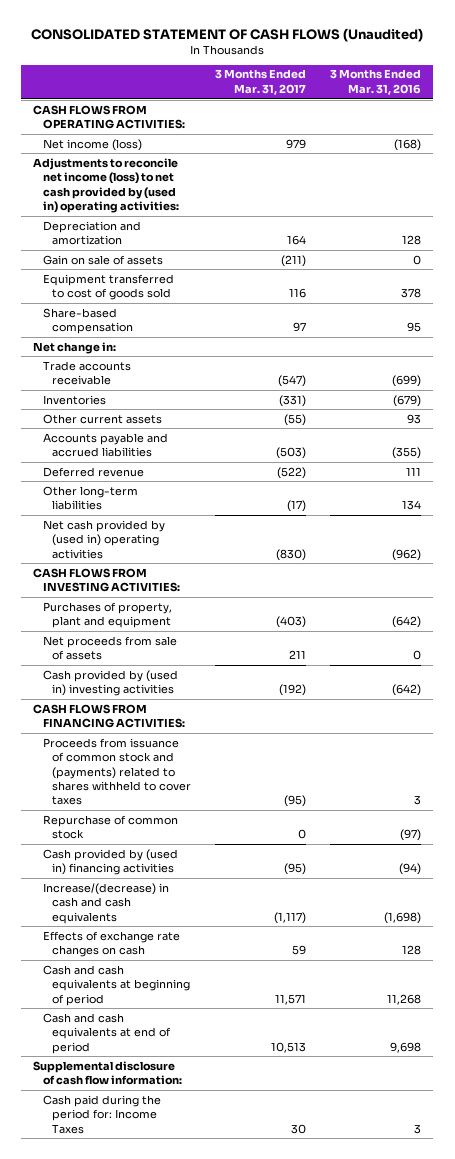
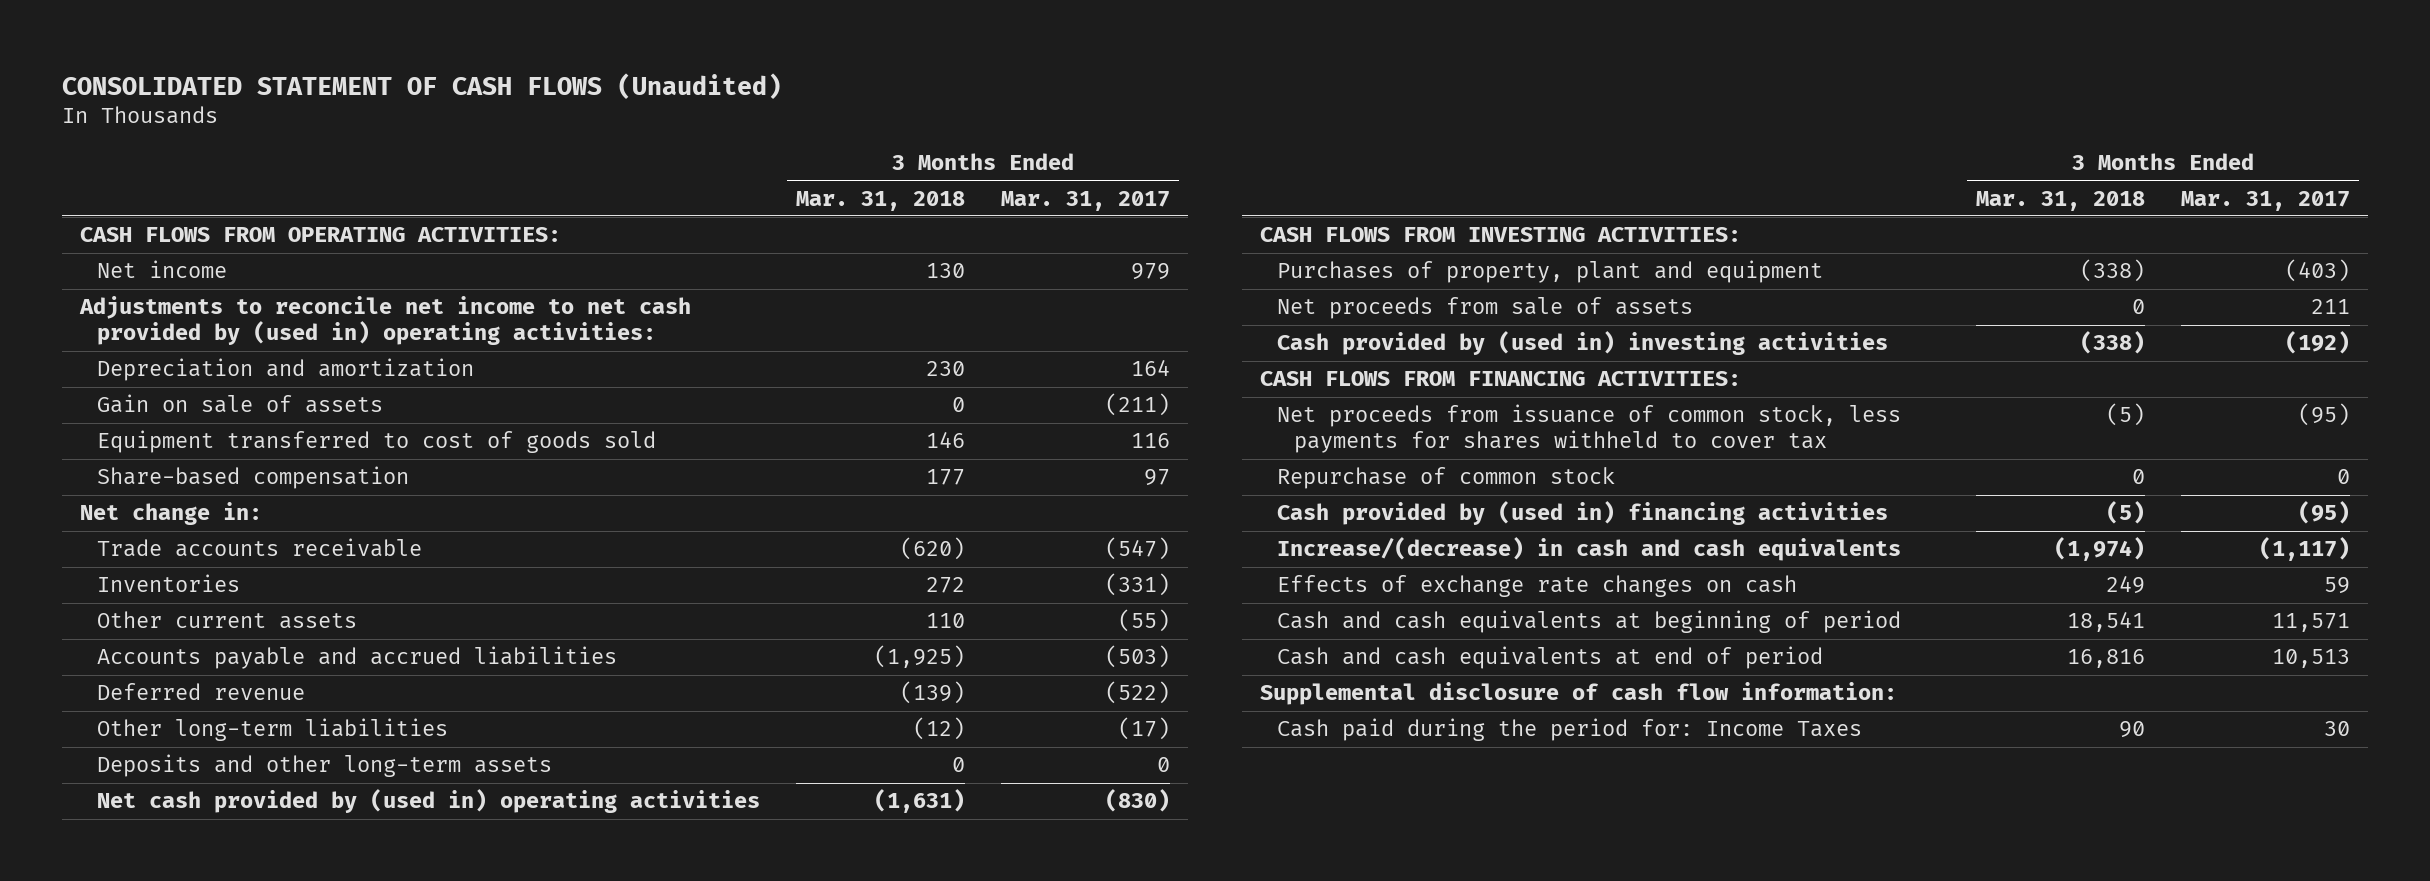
[330,69,422,95] 3 Months Ended Mar. 31, 2016 -> none
none -> [795,190,965,211] Mar. 31, 2018
[42,138,142,151] Net income (loss) -> [96,260,227,279] Net income
[33,157,179,213] Adjustments to reconcile net income (loss) to net cash provided by (used in) operating activities: -> [78,296,691,346] Adjustments to reconcile net income to net cash provided by (used in) operating activities:
none -> [96,754,552,778] Deposits and other long-term assets
[42,737,192,806] Proceeds from issuance of common stock and (payments) related to shares withheld to cover taxes -> [1276,404,1901,454] Net proceeds from issuance of common stock, less payments for shares withheld to cover tax

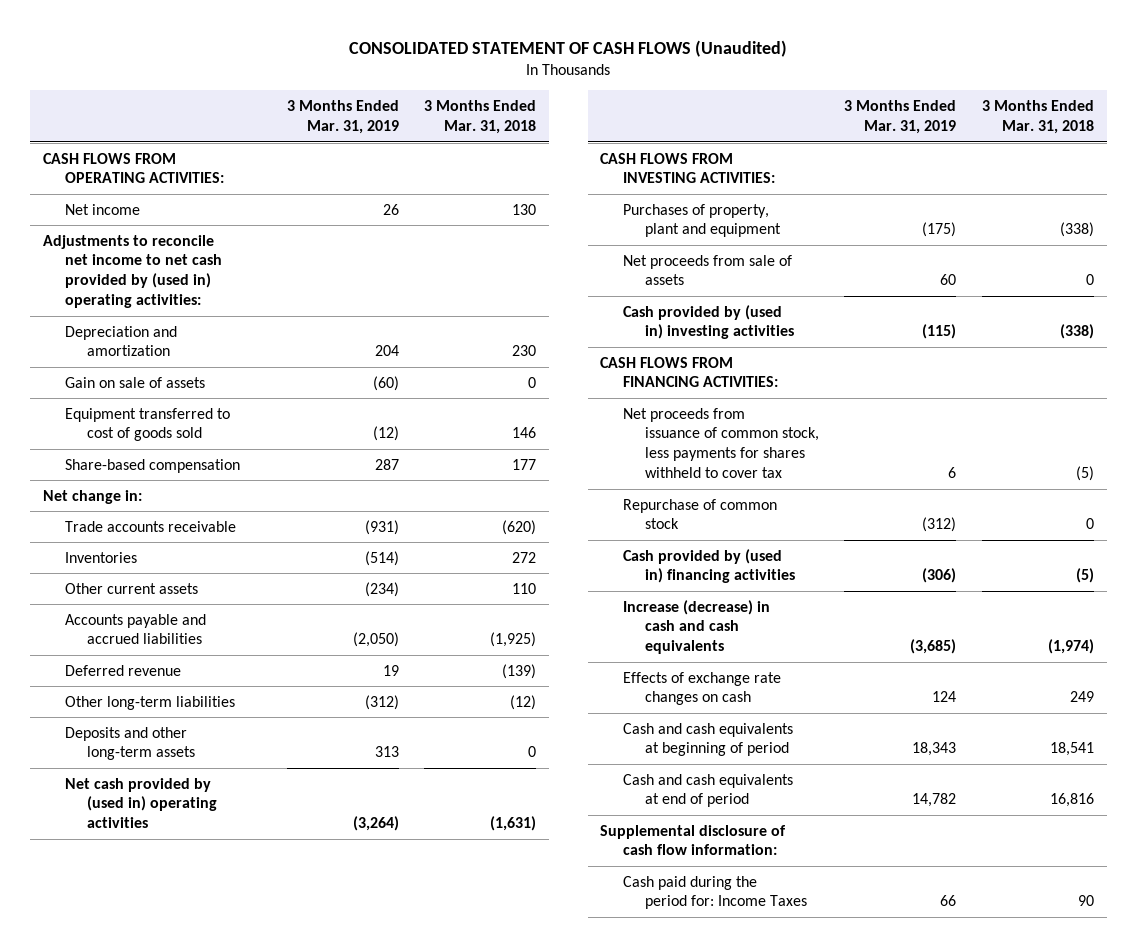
[1001,190,1171,211] Mar. 31, 2017 -> none
none -> [286,100,399,134] 3 Months Ended Mar. 31, 2019
[1276,537,1901,562] Increase/(decrease) in cash and cash equivalents -> [622,599,770,655] Increase (decrease) in cash and cash equivalents

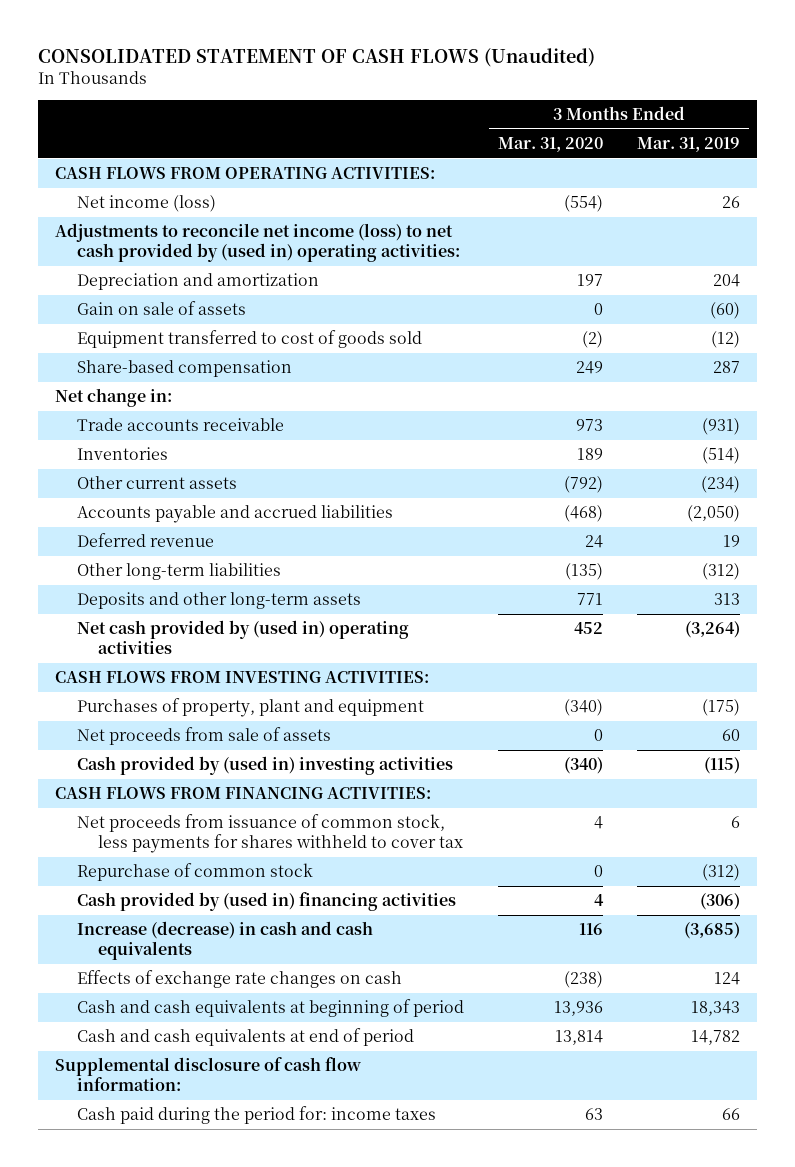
[424,100,537,134] 3 Months Ended Mar. 31, 2018 -> none
none -> [497,137,603,153] Mar. 31, 2020
[65,203,141,215] Net income -> [76,195,216,213] Net income (loss)
[42,234,223,309] Adjustments to reconcile net income to net cash provided by (used in) operating activities: -> [55,223,460,262] Adjustments to reconcile net income (loss) to net cash provided by (used in) operating activities:
[622,875,807,910] Cash paid during the period for: Income Taxes -> [76,1106,436,1125] Cash paid during the period for: income taxes

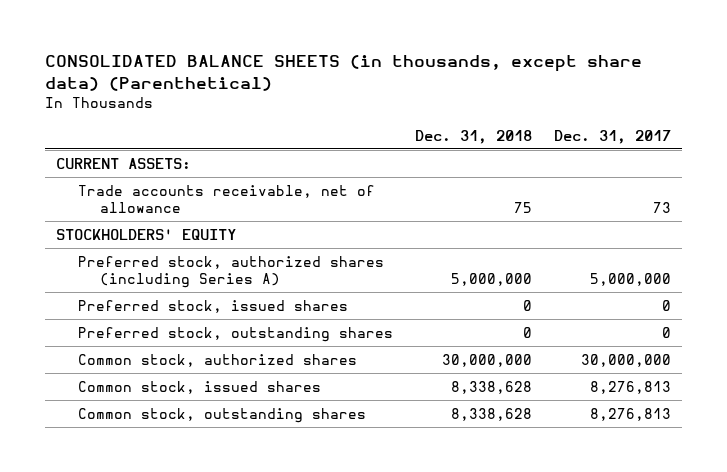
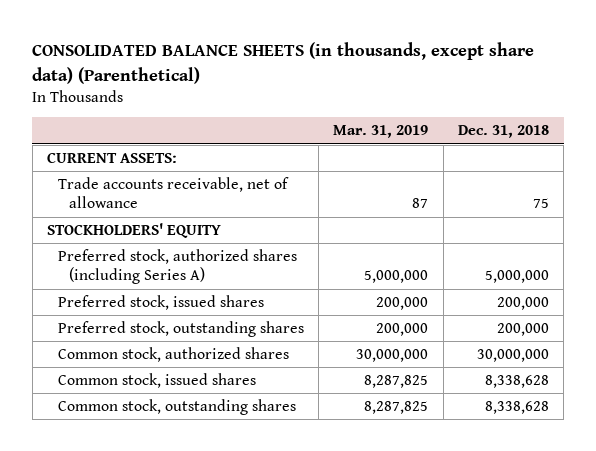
[553,129,671,144] Dec. 31, 2017 -> none
none -> [333,125,429,139] Mar. 31, 2019
[522,299,532,311] 0 -> [496,297,549,311] 200,000
[522,326,532,338] 0 -> [496,323,549,337] 200,000

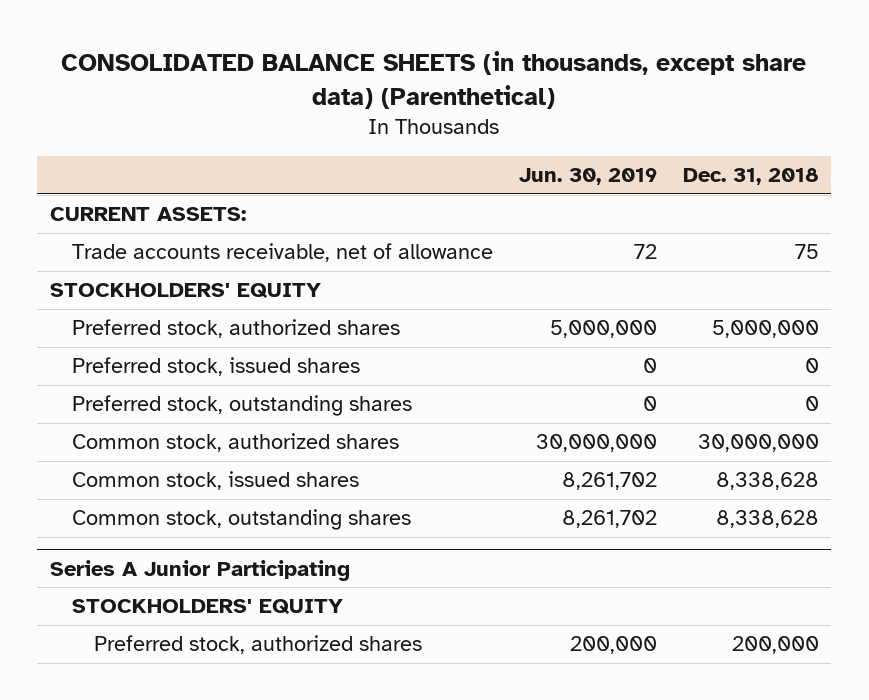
[333,125,429,139] Mar. 31, 2019 -> none
none -> [518,168,657,186] Jun. 30, 2019
[58,249,298,285] Preferred stock, authorized shares (including Series A) -> [72,319,401,339] Preferred stock, authorized shares
[496,297,549,311] 200,000 -> [804,358,819,374] 0
[496,323,549,337] 200,000 -> [804,396,819,412] 0
none -> [50,560,351,582] Series A Junior Participating
none -> [72,599,344,616] STOCKHOLDERS' EQUITY
none -> [94,635,423,655] Preferred stock, authorized shares

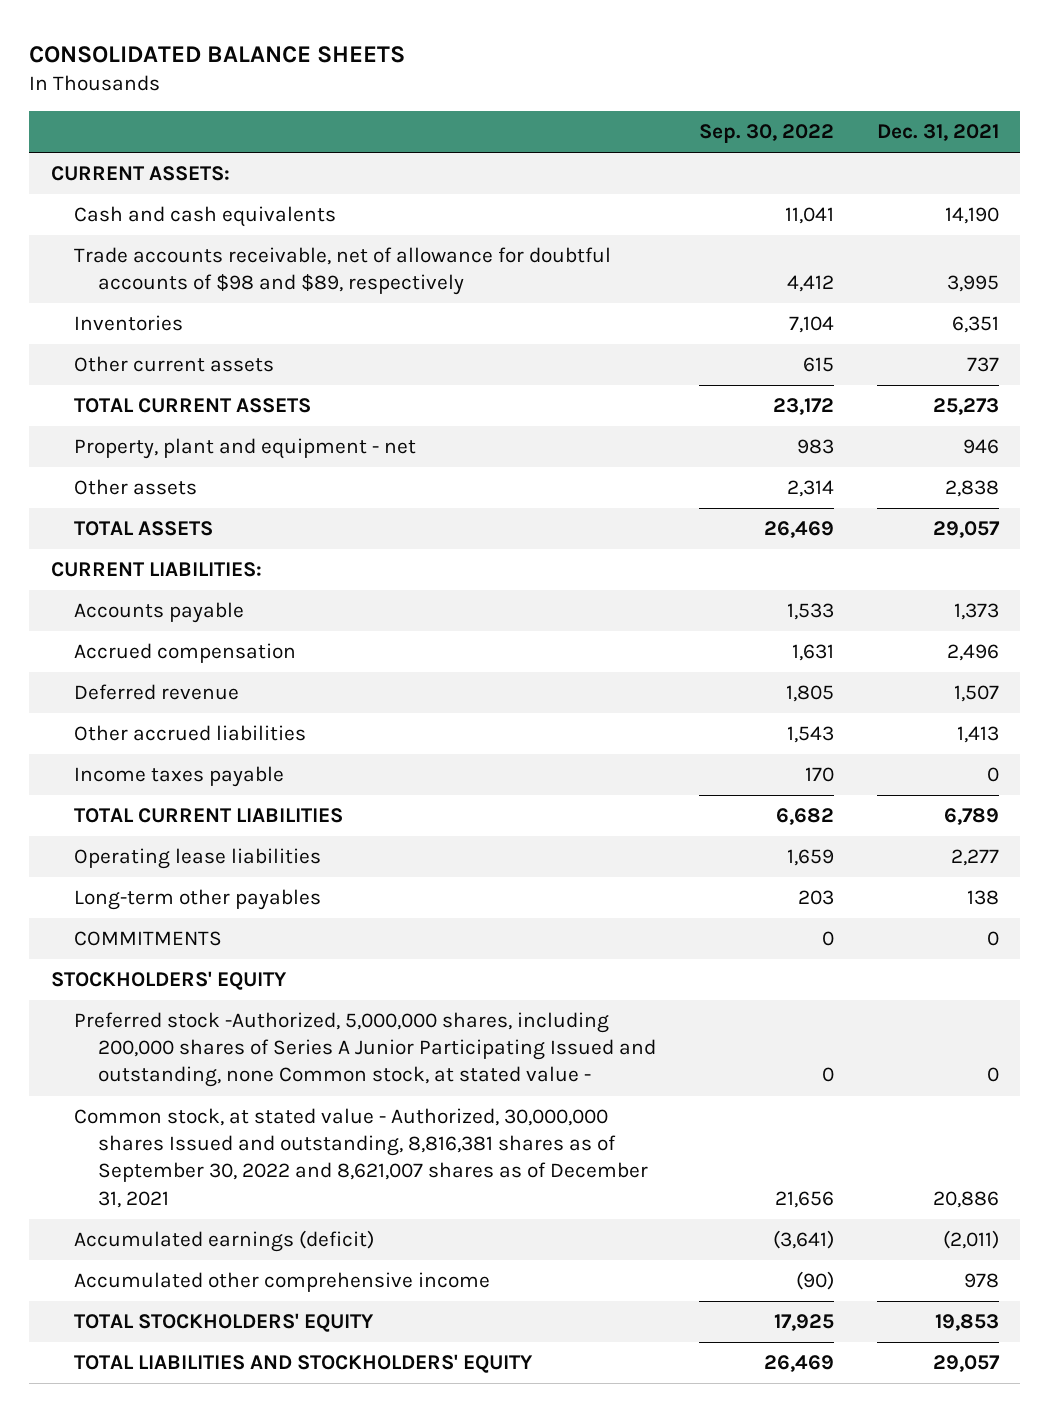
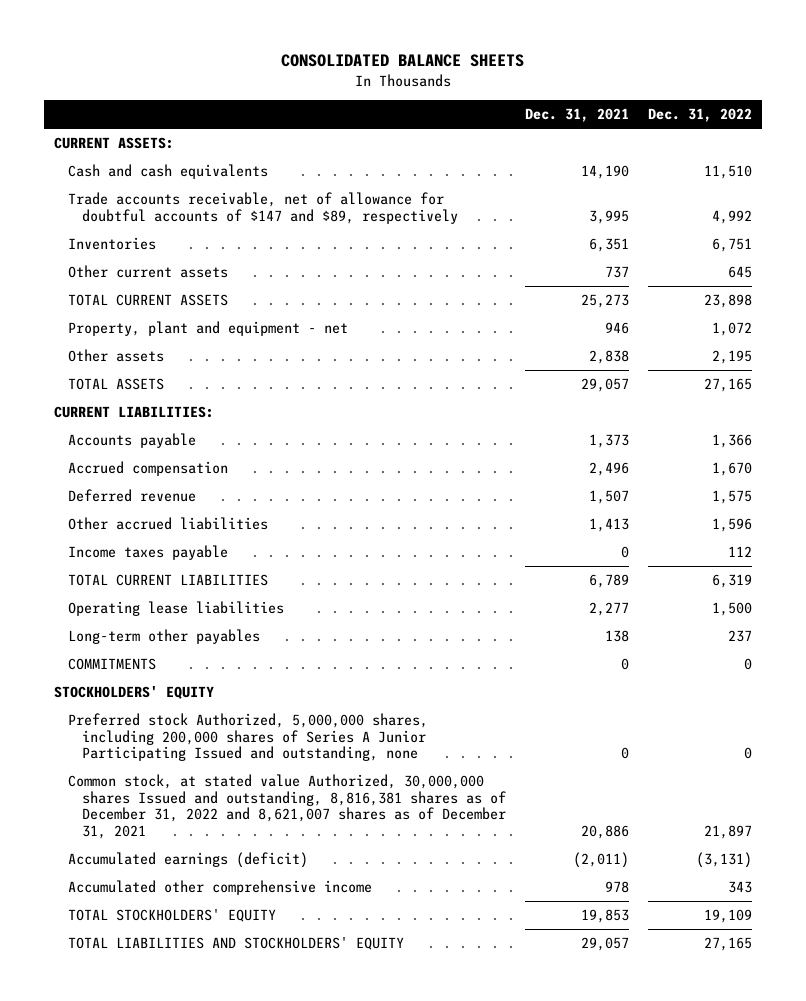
[698,124,834,144] Sep. 30, 2022 -> none
none -> [648,108,753,123] Dec. 31, 2022
[74,247,612,296] Trade accounts receivable, net of allowance for doubtful accounts of $98 and $89, respectively -> [67,192,458,224] Trade accounts receivable, net of allowance for doubtful accounts of $147 and $89, respectively
[74,1012,656,1088] Preferred stock -Authorized, 5,000,000 shares, including 200,000 shares of Series A Junior Participating Issued and outstanding, none Common stock, at stated value - -> [67,713,428,762] Preferred stock Authorized, 5,000,000 shares, including 200,000 shares of Series A Junior Participating Issued and outstanding, none
[74,1108,648,1208] Common stock, at stated value - Authorized, 30,000,000 shares Issued and outstanding, 8,816,381 shares as of September 30, 2022 and 8,621,007 shares as of December 31, 2021 -> [67,774,506,839] Common stock, at stated value Authorized, 30,000,000 shares Issued and outstanding, 8,816,381 shares as of December 31, 2022 and 8,621,007 shares as of December 31, 2021

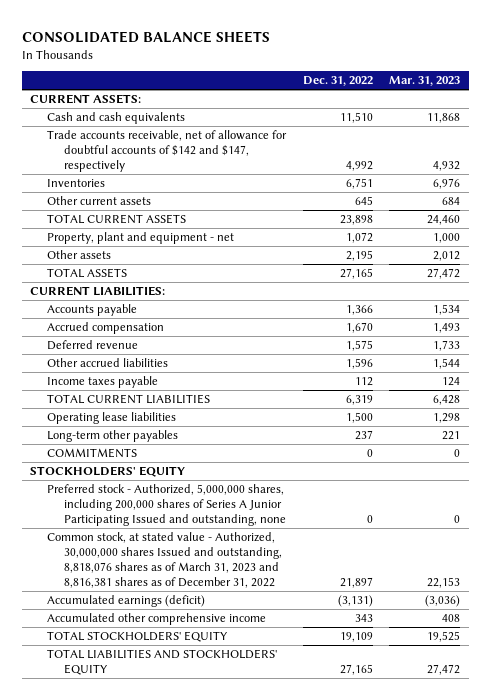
[525,108,630,123] Dec. 31, 2021 -> none
none -> [389,76,461,87] Mar. 31, 2023
[67,192,458,224] Trade accounts receivable, net of allowance for doubtful accounts of $147 and $89, respectively -> [47,130,288,173] Trade accounts receivable, net of allowance for doubtful accounts of $142 and $147, respectively
[67,713,428,762] Preferred stock Authorized, 5,000,000 shares, including 200,000 shares of Series A Junior Participating Issued and outstanding, none -> [47,484,286,527] Preferred stock - Authorized, 5,000,000 shares, including 200,000 shares of Series A Junior Participating Issued and outstanding, none
[67,774,506,839] Common stock, at stated value Authorized, 30,000,000 shares Issued and outstanding, 8,816,381 shares as of December 31, 2022 and 8,621,007 shares as of December 31, 2021 -> [47,532,282,589] Common stock, at stated value - Authorized, 30,000,000 shares Issued and outstanding, 8,818,076 shares as of March 31, 2023 and 8,816,381 shares as of December 31, 2022

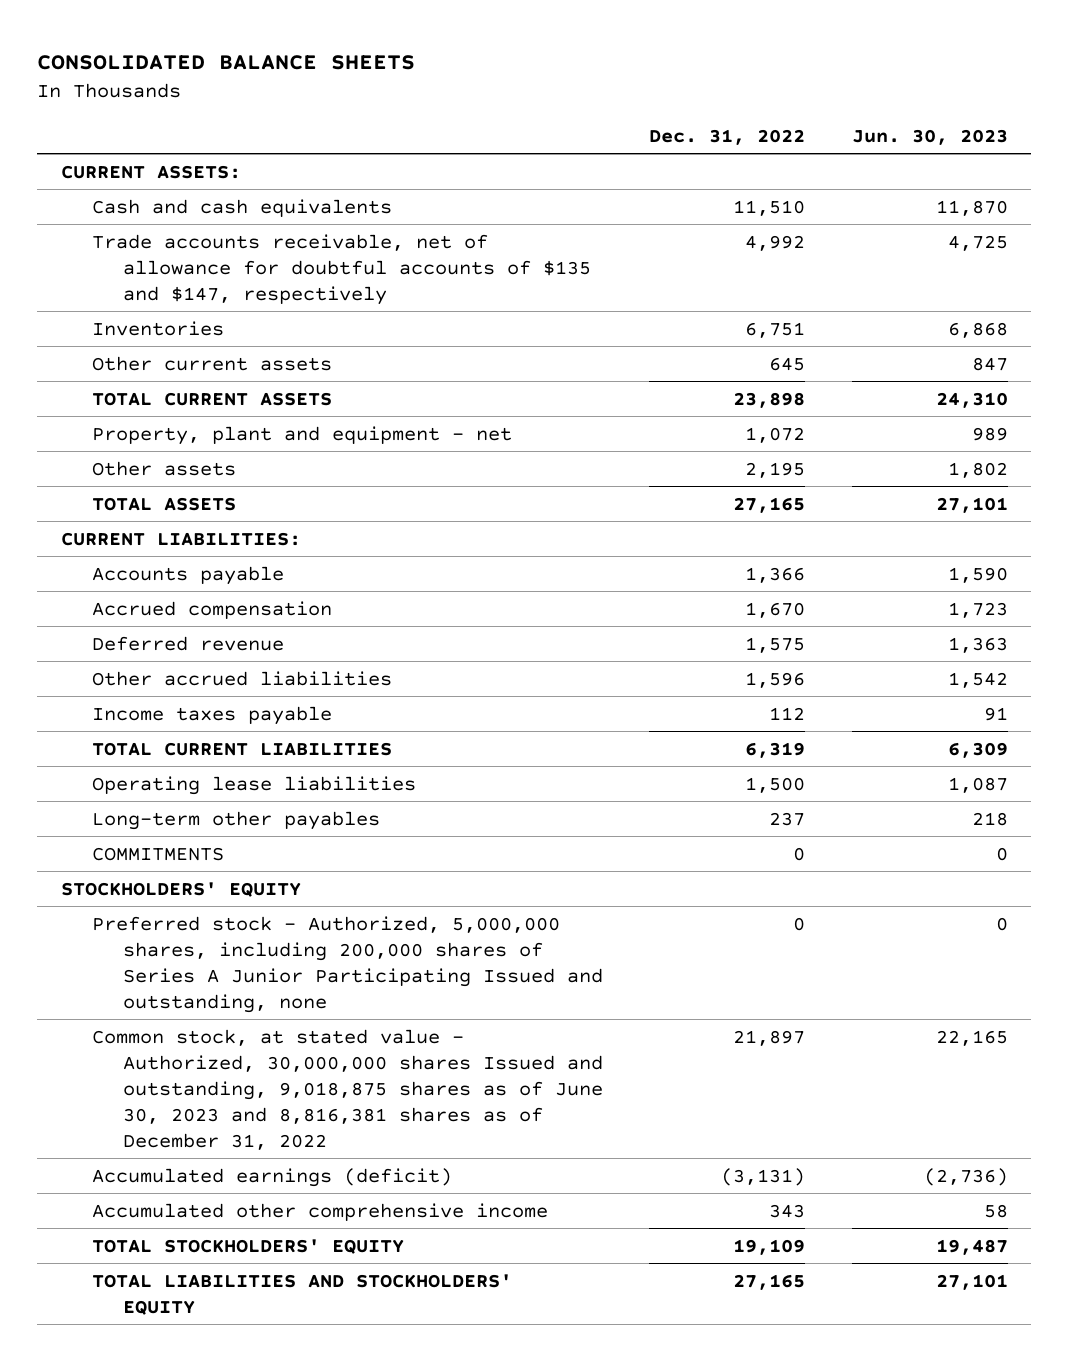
[389,76,461,87] Mar. 31, 2023 -> none
none -> [851,128,1008,145] Jun. 30, 2023
[47,130,288,173] Trade accounts receivable, net of allowance for doubtful accounts of $142 and $147, respectively -> [91,233,591,305] Trade accounts receivable, net of allowance for doubtful accounts of $135 and $147, respectively
[47,532,282,589] Common stock, at stated value - Authorized, 30,000,000 shares Issued and outstanding, 8,818,076 shares as of March 31, 2023 and 8,816,381 shares as of December 31, 2022 -> [91,1028,603,1150] Common stock, at stated value - Authorized, 30,000,000 shares Issued and outstanding, 9,018,875 shares as of June 30, 2023 and 8,816,381 shares as of December 31, 2022

